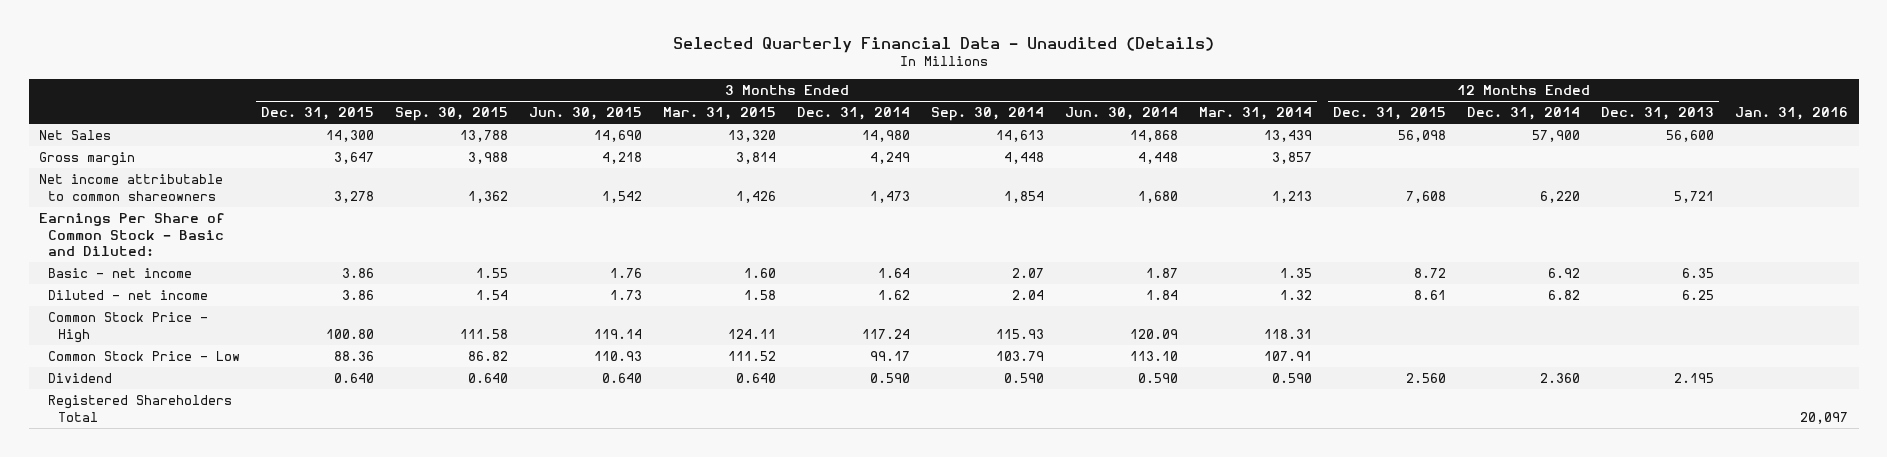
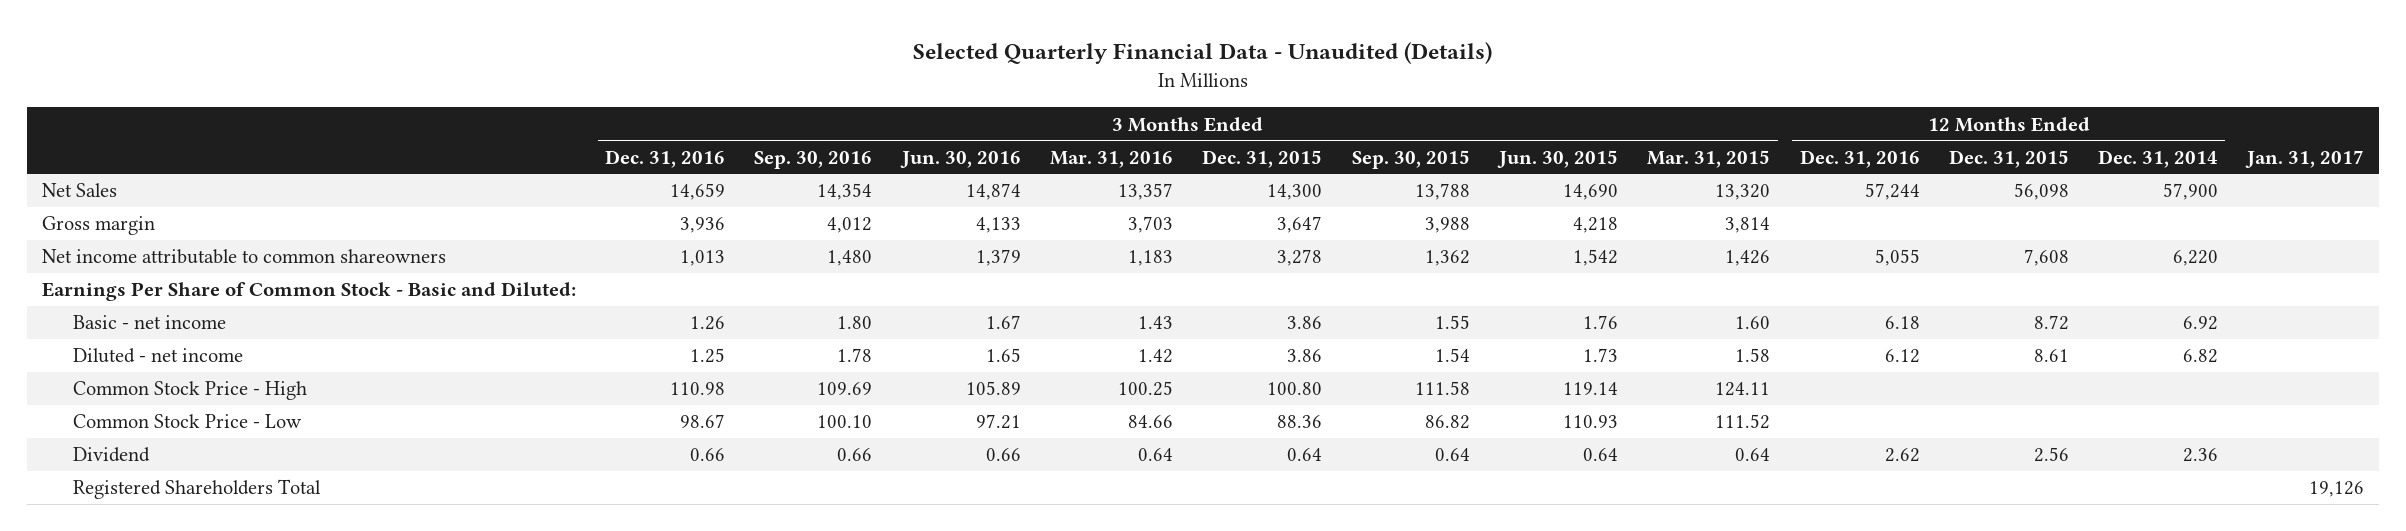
[797,107,911,121] Dec. 31, 2014 -> none
[931,107,1045,122] Sep. 30, 2014 -> none
[1065,107,1179,121] Jun. 30, 2014 -> none
[1199,107,1313,121] Mar. 31, 2014 -> none
[1601,107,1715,121] Dec. 31, 2013 -> none
[1735,107,1849,121] Jan. 31, 2016 -> none
none -> [605,149,726,168] Dec. 31, 2016
none -> [754,150,873,169] Sep. 30, 2016
none -> [899,150,1021,168] Jun. 30, 2016
none -> [1050,150,1174,168] Mar. 31, 2016
none -> [1799,149,1920,168] Dec. 31, 2016
none -> [2245,149,2365,168] Jan. 31, 2017
[334,373,375,384] 0.640 -> [1287,448,1323,462] 0.64
[468,373,509,384] 0.640 -> [1434,448,1470,462] 0.64
[602,373,643,384] 0.640 -> [1582,448,1618,462] 0.64
[736,373,777,384] 0.640 -> [1735,448,1771,462] 0.64
[1406,373,1447,384] 2.560 -> [2033,447,2069,463] 2.56
[1540,373,1581,384] 2.360 -> [2183,448,2219,463] 2.36

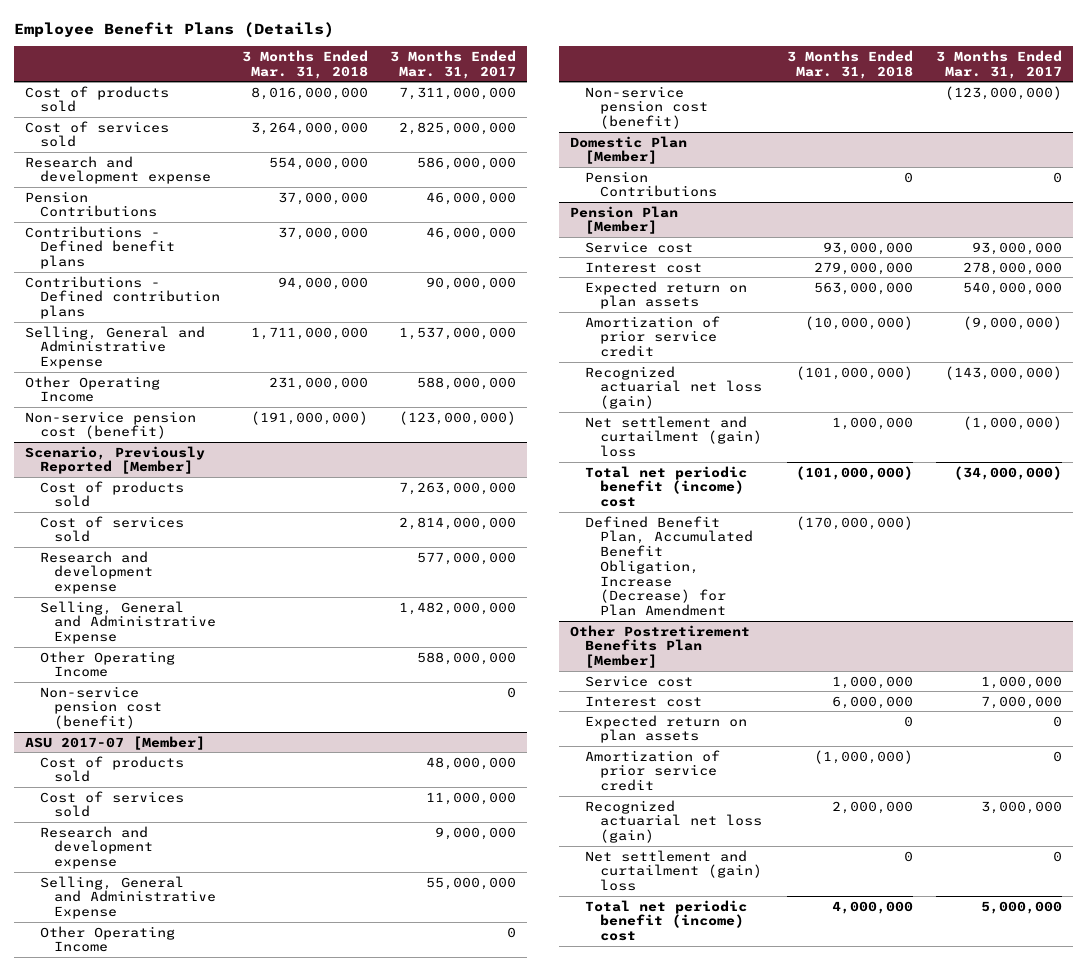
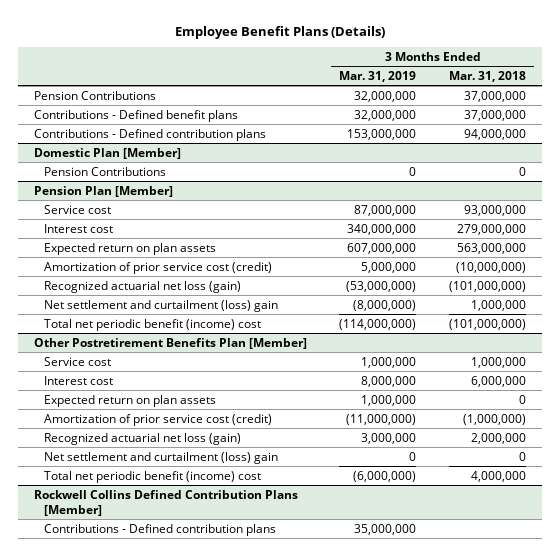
[390,49,517,79] 3 Months Ended Mar. 31, 2017 -> none
none -> [339,70,417,82] Mar. 31, 2019
[24,85,169,113] Cost of products sold -> none
[24,120,169,148] Cost of services sold -> none
[24,155,211,185] Research and development expense -> none
[24,325,205,370] Selling, General and Administrative Expense -> none
[24,375,160,403] Other Operating Income -> none
[24,410,196,440] Non-service pension cost (benefit) -> none
[24,445,205,475] Scenario, Previously Reported [Member] -> none
[39,480,184,508] Cost of products sold -> none
[39,515,184,543] Cost of services sold -> none
[39,550,154,595] Research and development expense -> none
[39,600,217,645] Selling, General and Administrative Expense -> none
[39,650,175,678] Other Operating Income -> none
[39,685,163,730] Non-service pension cost (benefit) -> none
[24,735,205,750] ASU 2017-07 [Member] -> none
[39,755,184,783] Cost of products sold -> none
[39,790,184,818] Cost of services sold -> none
[39,825,154,870] Research and development expense -> none
[39,875,217,920] Selling, General and Administrative Expense -> none
[39,925,175,953] Other Operating Income -> none
[585,85,708,130] Non-service pension cost (benefit) -> none
[585,315,721,358] Amortization of prior service credit -> [44,261,273,274] Amortization of prior service cost (credit)
[585,415,762,458] Net settlement and curtailment (gain) loss -> [44,299,279,312] Net settlement and curtailment (loss) gain
[585,515,753,617] Defined Benefit Plan, Accumulated Benefit Obligation, Increase (Decrease) for Plan Amendment -> none
[585,749,721,792] Amortization of prior service credit -> [44,413,273,426] Amortization of prior service cost (credit)
[585,849,762,892] Net settlement and curtailment (gain) loss -> [44,451,279,464] Net settlement and curtailment (loss) gain
none -> [34,489,299,516] Rockwell Collins Defined Contribution Plans [Member]
none -> [44,523,277,536] Contributions - Defined contribution plans

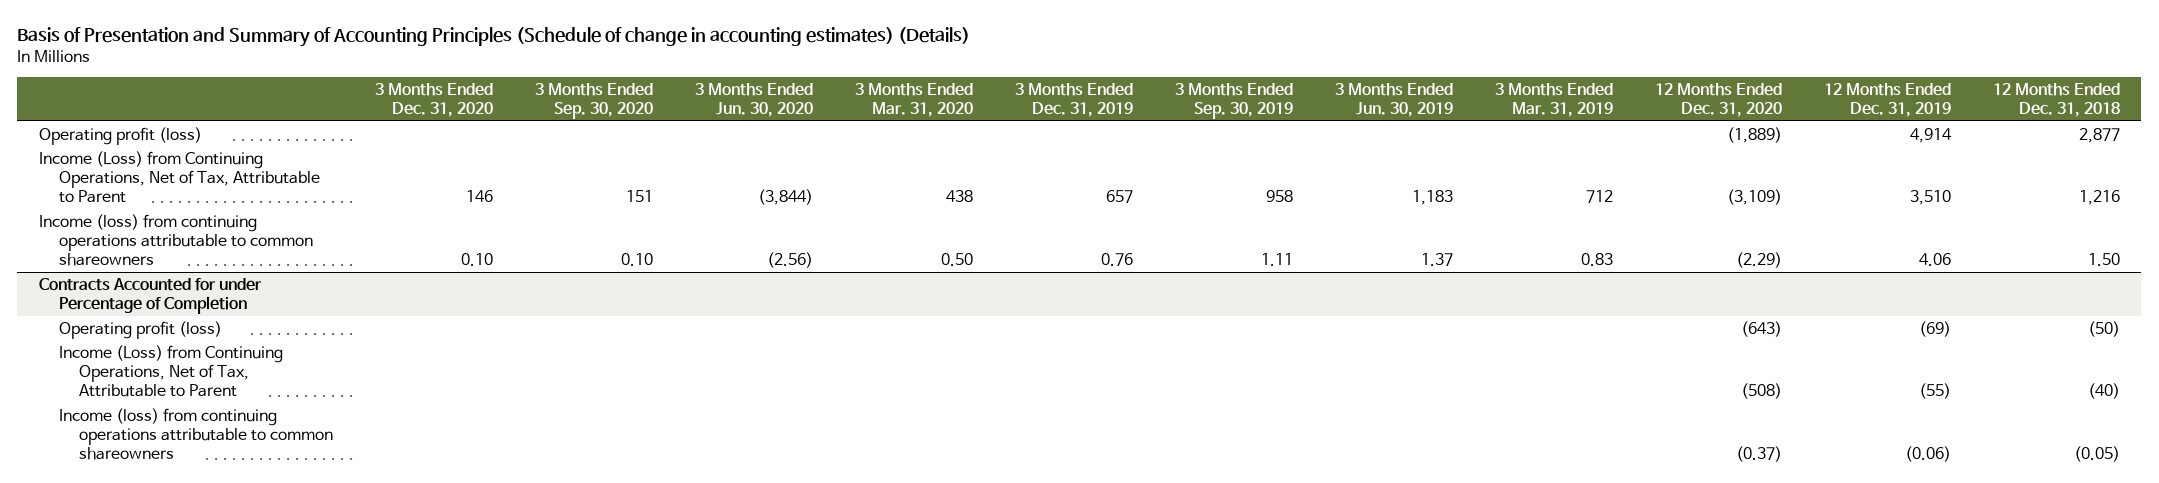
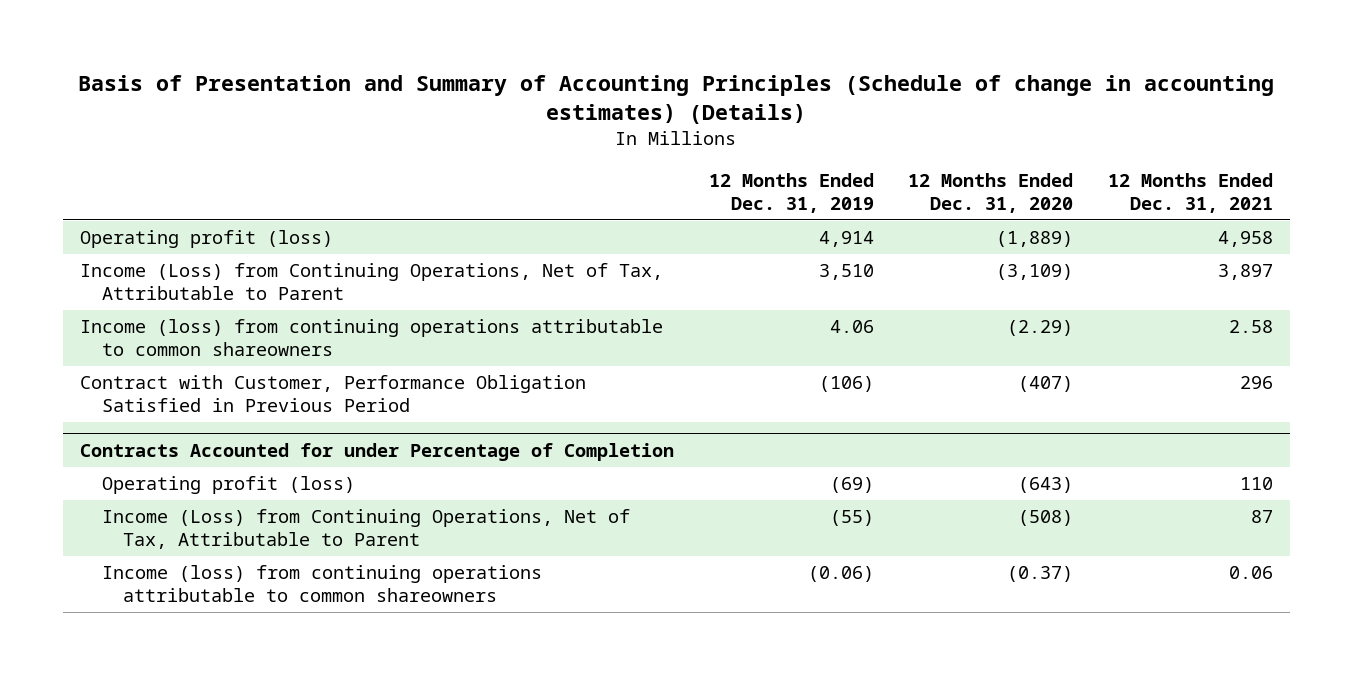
[374,82,493,118] 3 Months Ended Dec. 31, 2020 -> none
[534,82,653,120] 3 Months Ended Sep. 30, 2020 -> none
[694,82,813,118] 3 Months Ended Jun. 30, 2020 -> none
[854,82,973,118] 3 Months Ended Mar. 31, 2020 -> none
[1014,82,1133,118] 3 Months Ended Dec. 31, 2019 -> none
[1175,82,1294,120] 3 Months Ended Sep. 30, 2019 -> none
[1335,82,1454,118] 3 Months Ended Jun. 30, 2019 -> none
[1495,82,1614,118] 3 Months Ended Mar. 31, 2019 -> none
[1993,82,2121,118] 12 Months Ended Dec. 31, 2018 -> none
none -> [1107,172,1273,213] 12 Months Ended Dec. 31, 2021
none -> [80,375,587,413] Contract with Customer, Performance Obligation Satisfied in Previous Period

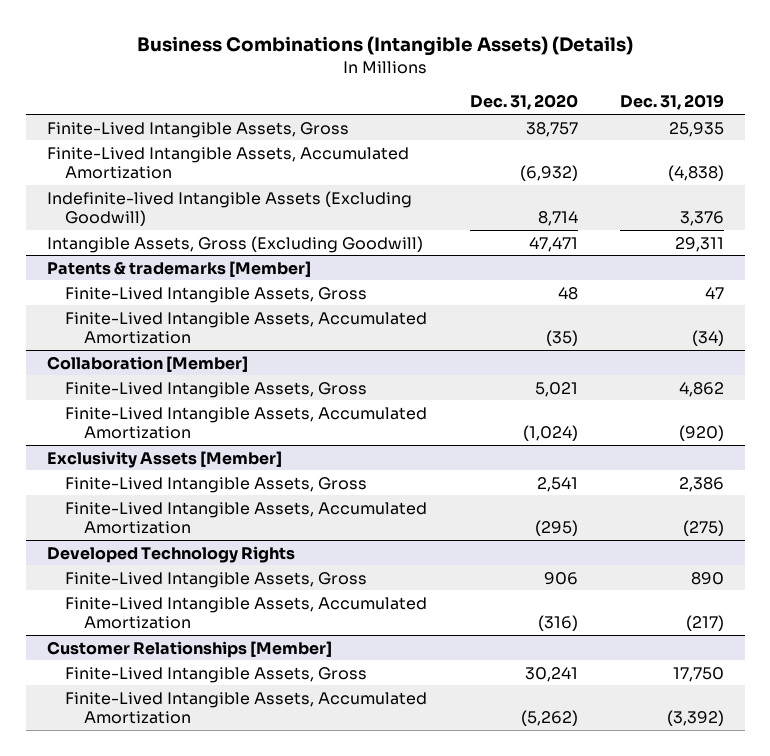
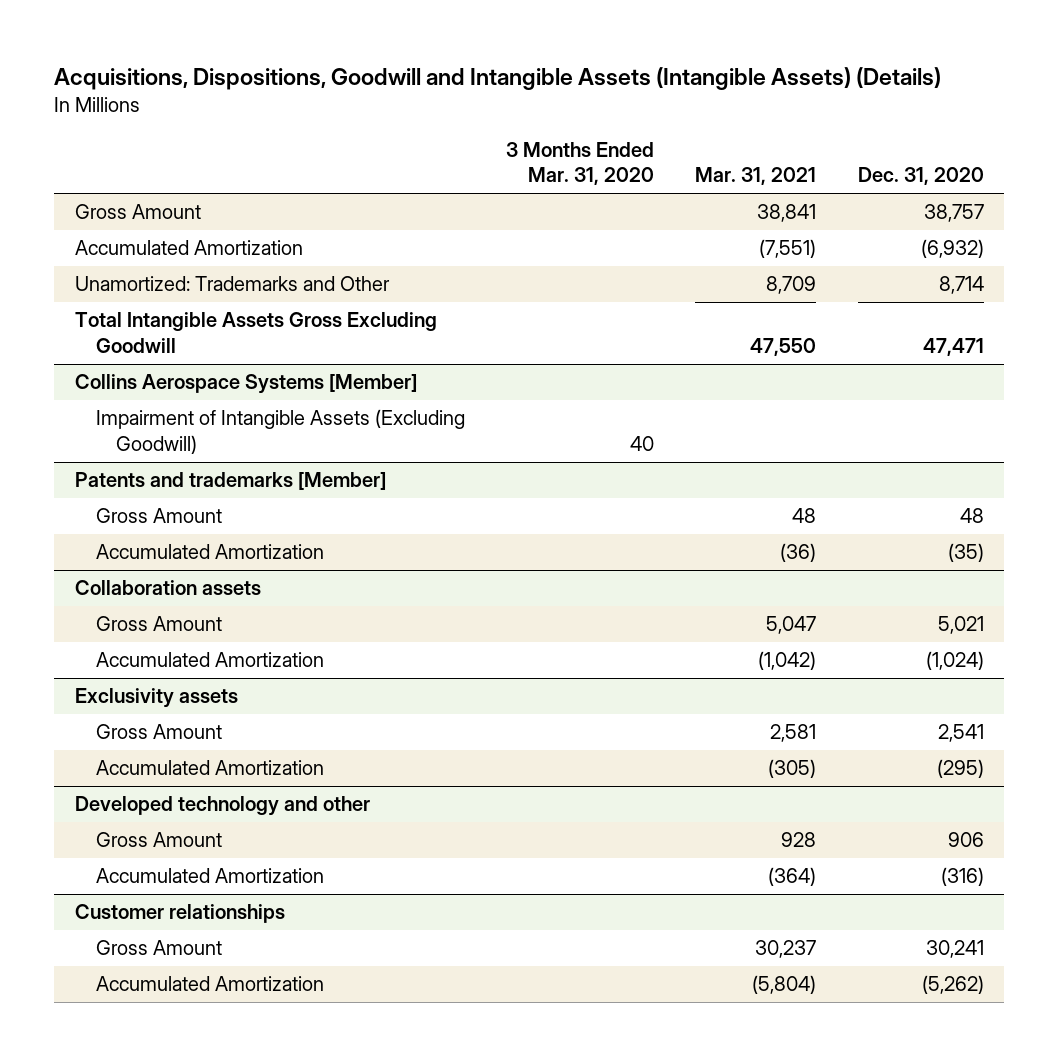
[137,35,634,56] Business Combinations (Intangible Assets) (Details) -> [54,66,942,90] Acquisitions, Dispositions, Goodwill and Intangible Assets (Intangible Assets) (Details)
[619,94,724,111] Dec. 31, 2019 -> none
none -> [505,141,654,186] 3 Months Ended Mar. 31, 2020
none -> [695,167,817,186] Mar. 31, 2021
[46,121,349,138] Finite-Lived Intangible Assets, Gross -> [74,204,201,220] Gross Amount
[46,146,409,180] Finite-Lived Intangible Assets, Accumulated Amortization -> [74,240,303,256] Accumulated Amortization
[46,190,412,227] Indefinite-lived Intangible Assets (Excluding Goodwill) -> [74,276,390,292] Unamortized: Trademarks and Other
[46,235,423,253] Intangible Assets, Gross (Excluding Goodwill) -> [74,312,437,353] Total Intangible Assets Gross Excluding Goodwill
none -> [74,374,417,395] Collins Aerospace Systems [Member]
none -> [95,409,465,454] Impairment of Intangible Assets (Excluding Goodwill)
[46,260,311,277] Patents & trademarks [Member] -> [74,472,386,491] Patents and trademarks [Member]
[65,286,368,303] Finite-Lived Intangible Assets, Gross -> [95,508,222,524] Gross Amount
[65,311,428,345] Finite-Lived Intangible Assets, Accumulated Amortization -> [95,544,324,560] Accumulated Amortization
[46,355,248,372] Collaboration [Member] -> [74,580,261,596] Collaboration assets
[65,381,368,398] Finite-Lived Intangible Assets, Gross -> [95,616,222,632] Gross Amount
[65,406,428,440] Finite-Lived Intangible Assets, Accumulated Amortization -> [95,652,324,668] Accumulated Amortization
[46,450,282,468] Exclusivity Assets [Member] -> [74,688,238,709] Exclusivity assets
[65,476,368,493] Finite-Lived Intangible Assets, Gross -> [95,724,222,740] Gross Amount
[65,501,428,535] Finite-Lived Intangible Assets, Accumulated Amortization -> [95,760,324,776] Accumulated Amortization
[46,545,295,563] Developed Technology Rights -> [74,796,370,817] Developed technology and other
[65,571,368,588] Finite-Lived Intangible Assets, Gross -> [95,832,222,848] Gross Amount
[65,596,428,630] Finite-Lived Intangible Assets, Accumulated Amortization -> [95,868,324,884] Accumulated Amortization
[46,640,332,658] Customer Relationships [Member] -> [74,904,285,924] Customer relationships
[65,666,368,683] Finite-Lived Intangible Assets, Gross -> [95,940,222,956] Gross Amount
[65,691,428,725] Finite-Lived Intangible Assets, Accumulated Amortization -> [95,976,324,992] Accumulated Amortization

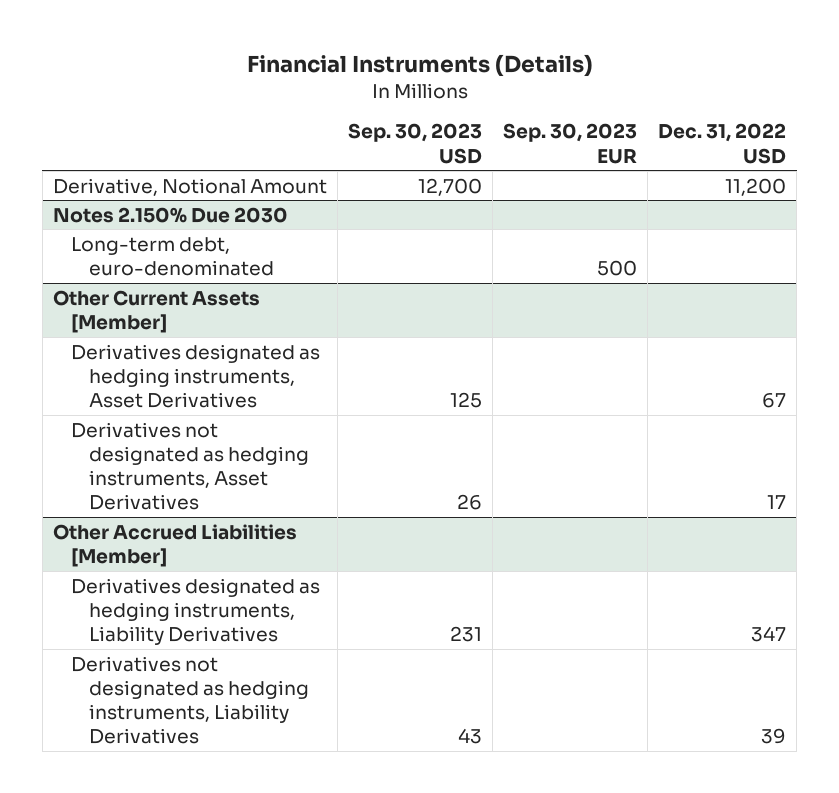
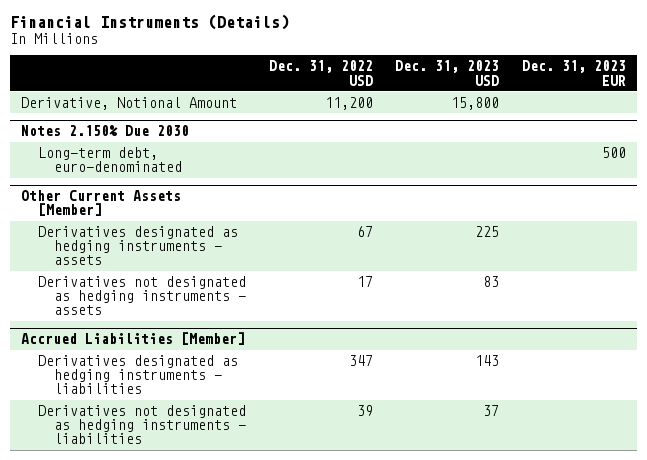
[348,123,483,164] Sep. 30, 2023 USD -> none
[503,123,638,164] Sep. 30, 2023 EUR -> none
none -> [395,60,500,86] Dec. 31, 2023 USD
none -> [521,60,626,86] Dec. 31, 2023 EUR
[70,343,320,409] Derivatives designated as hedging instruments, Asset Derivatives -> [37,226,238,266] Derivatives designated as hedging instruments - assets
[70,421,309,511] Derivatives not designated as hedging instruments, Asset Derivatives -> [37,276,247,316] Derivatives not designated as hedging instruments - assets
[52,523,297,567] Other Accrued Liabilities [Member] -> [21,332,246,346] Accrued Liabilities [Member]
[70,577,320,646] Derivatives designated as hedging instruments, Liability Derivatives -> [37,355,238,395] Derivatives designated as hedging instruments - liabilities
[70,655,309,745] Derivatives not designated as hedging instruments, Liability Derivatives -> [37,405,247,445] Derivatives not designated as hedging instruments - liabilities

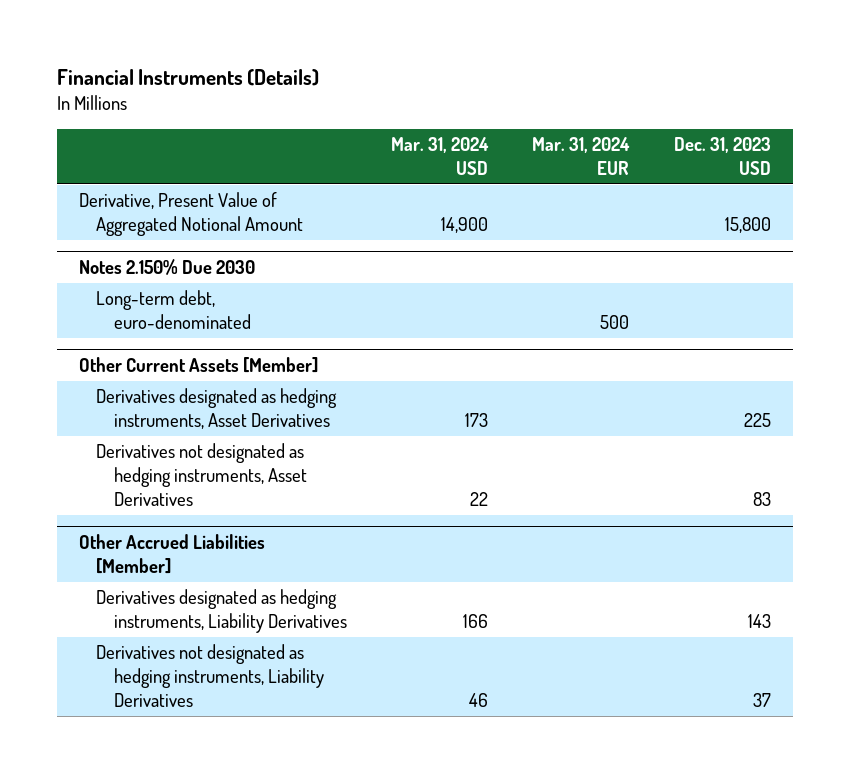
[268,60,373,86] Dec. 31, 2022 USD -> none
[521,60,626,86] Dec. 31, 2023 EUR -> none
none -> [391,137,490,175] Mar. 31, 2024 USD
none -> [532,137,631,175] Mar. 31, 2024 EUR
[21,97,238,111] Derivative, Notional Amount -> [78,192,304,237] Derivative, Present Value of Aggregated Notional Amount
[37,226,238,266] Derivatives designated as hedging instruments - assets -> [96,388,338,430] Derivatives designated as hedging instruments, Asset Derivatives
[37,276,247,316] Derivatives not designated as hedging instruments - assets -> [96,443,307,506] Derivatives not designated as hedging instruments, Asset Derivatives
[21,332,246,346] Accrued Liabilities [Member] -> [78,534,265,574] Other Accrued Liabilities [Member]
[37,355,238,395] Derivatives designated as hedging instruments - liabilities -> [96,589,347,634] Derivatives designated as hedging instruments, Liability Derivatives
[37,405,247,445] Derivatives not designated as hedging instruments - liabilities -> [96,644,324,707] Derivatives not designated as hedging instruments, Liability Derivatives

